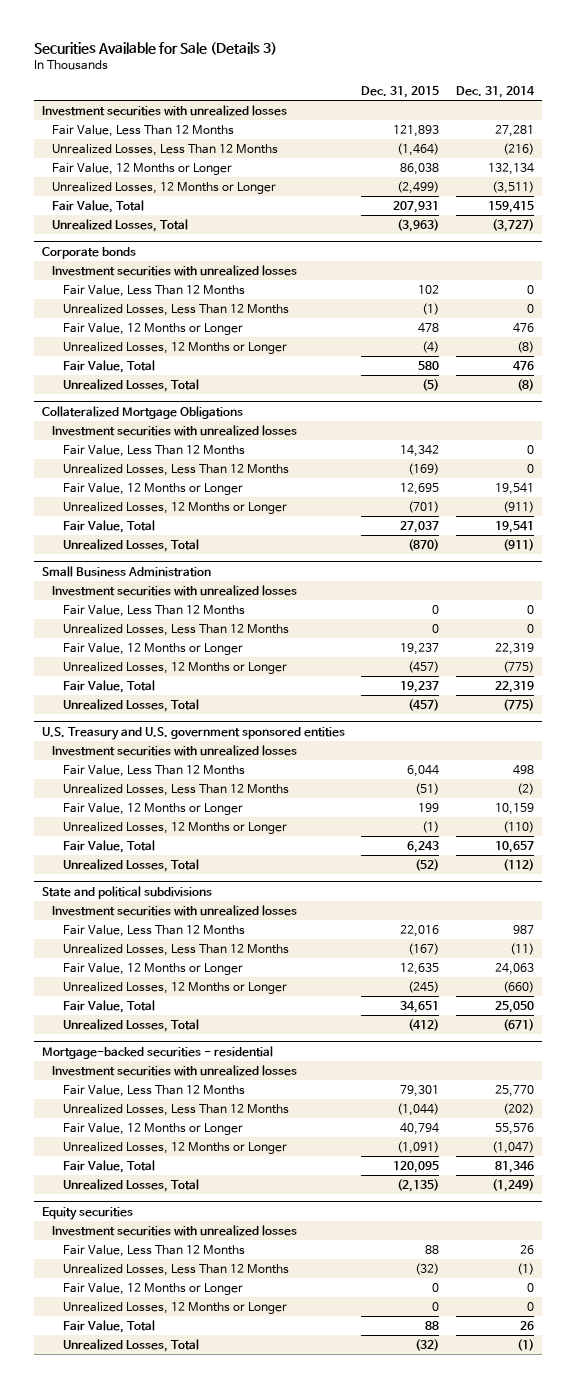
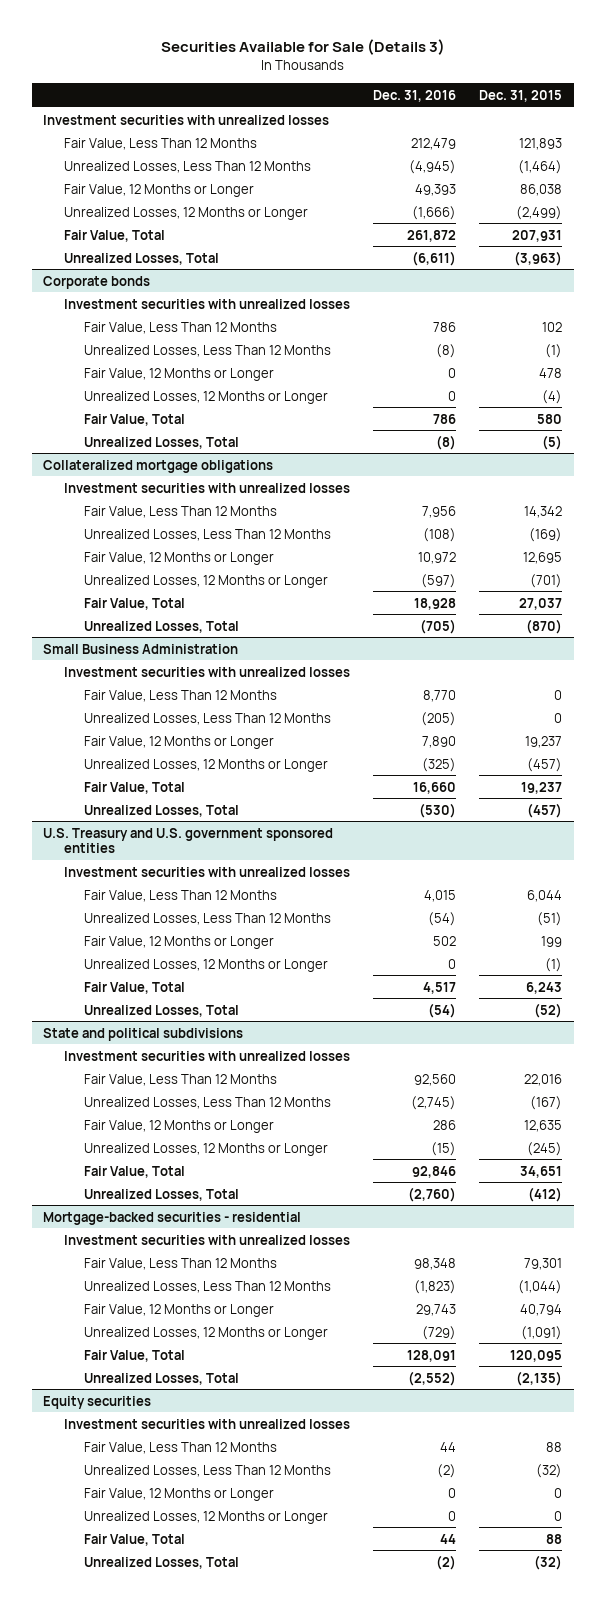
[455,86,535,99] Dec. 31, 2014 -> none
none -> [373,89,457,102] Dec. 31, 2016
[42,405,244,419] Collateralized Mortgage Obligations -> [43,459,274,473] Collateralized mortgage obligations

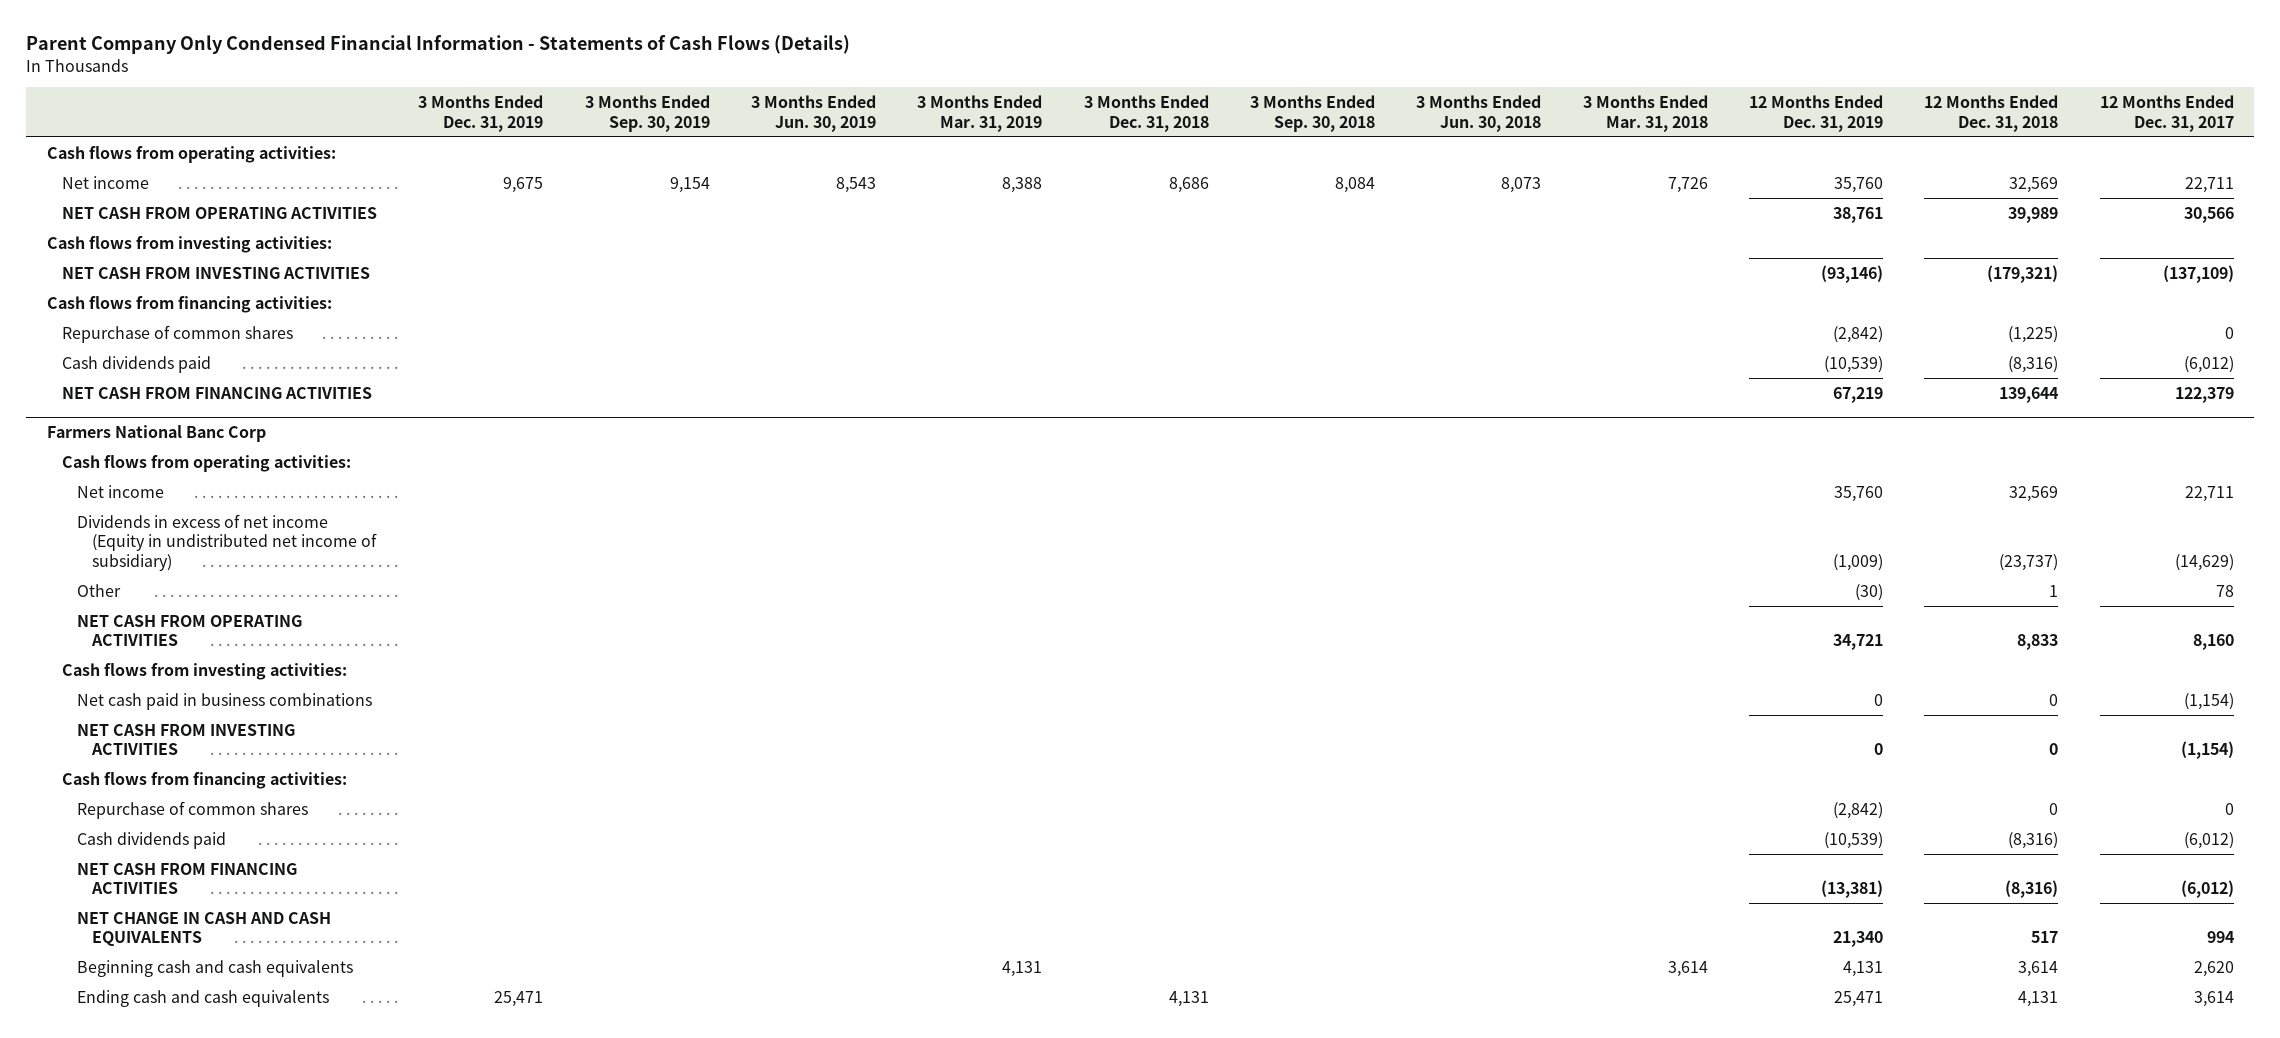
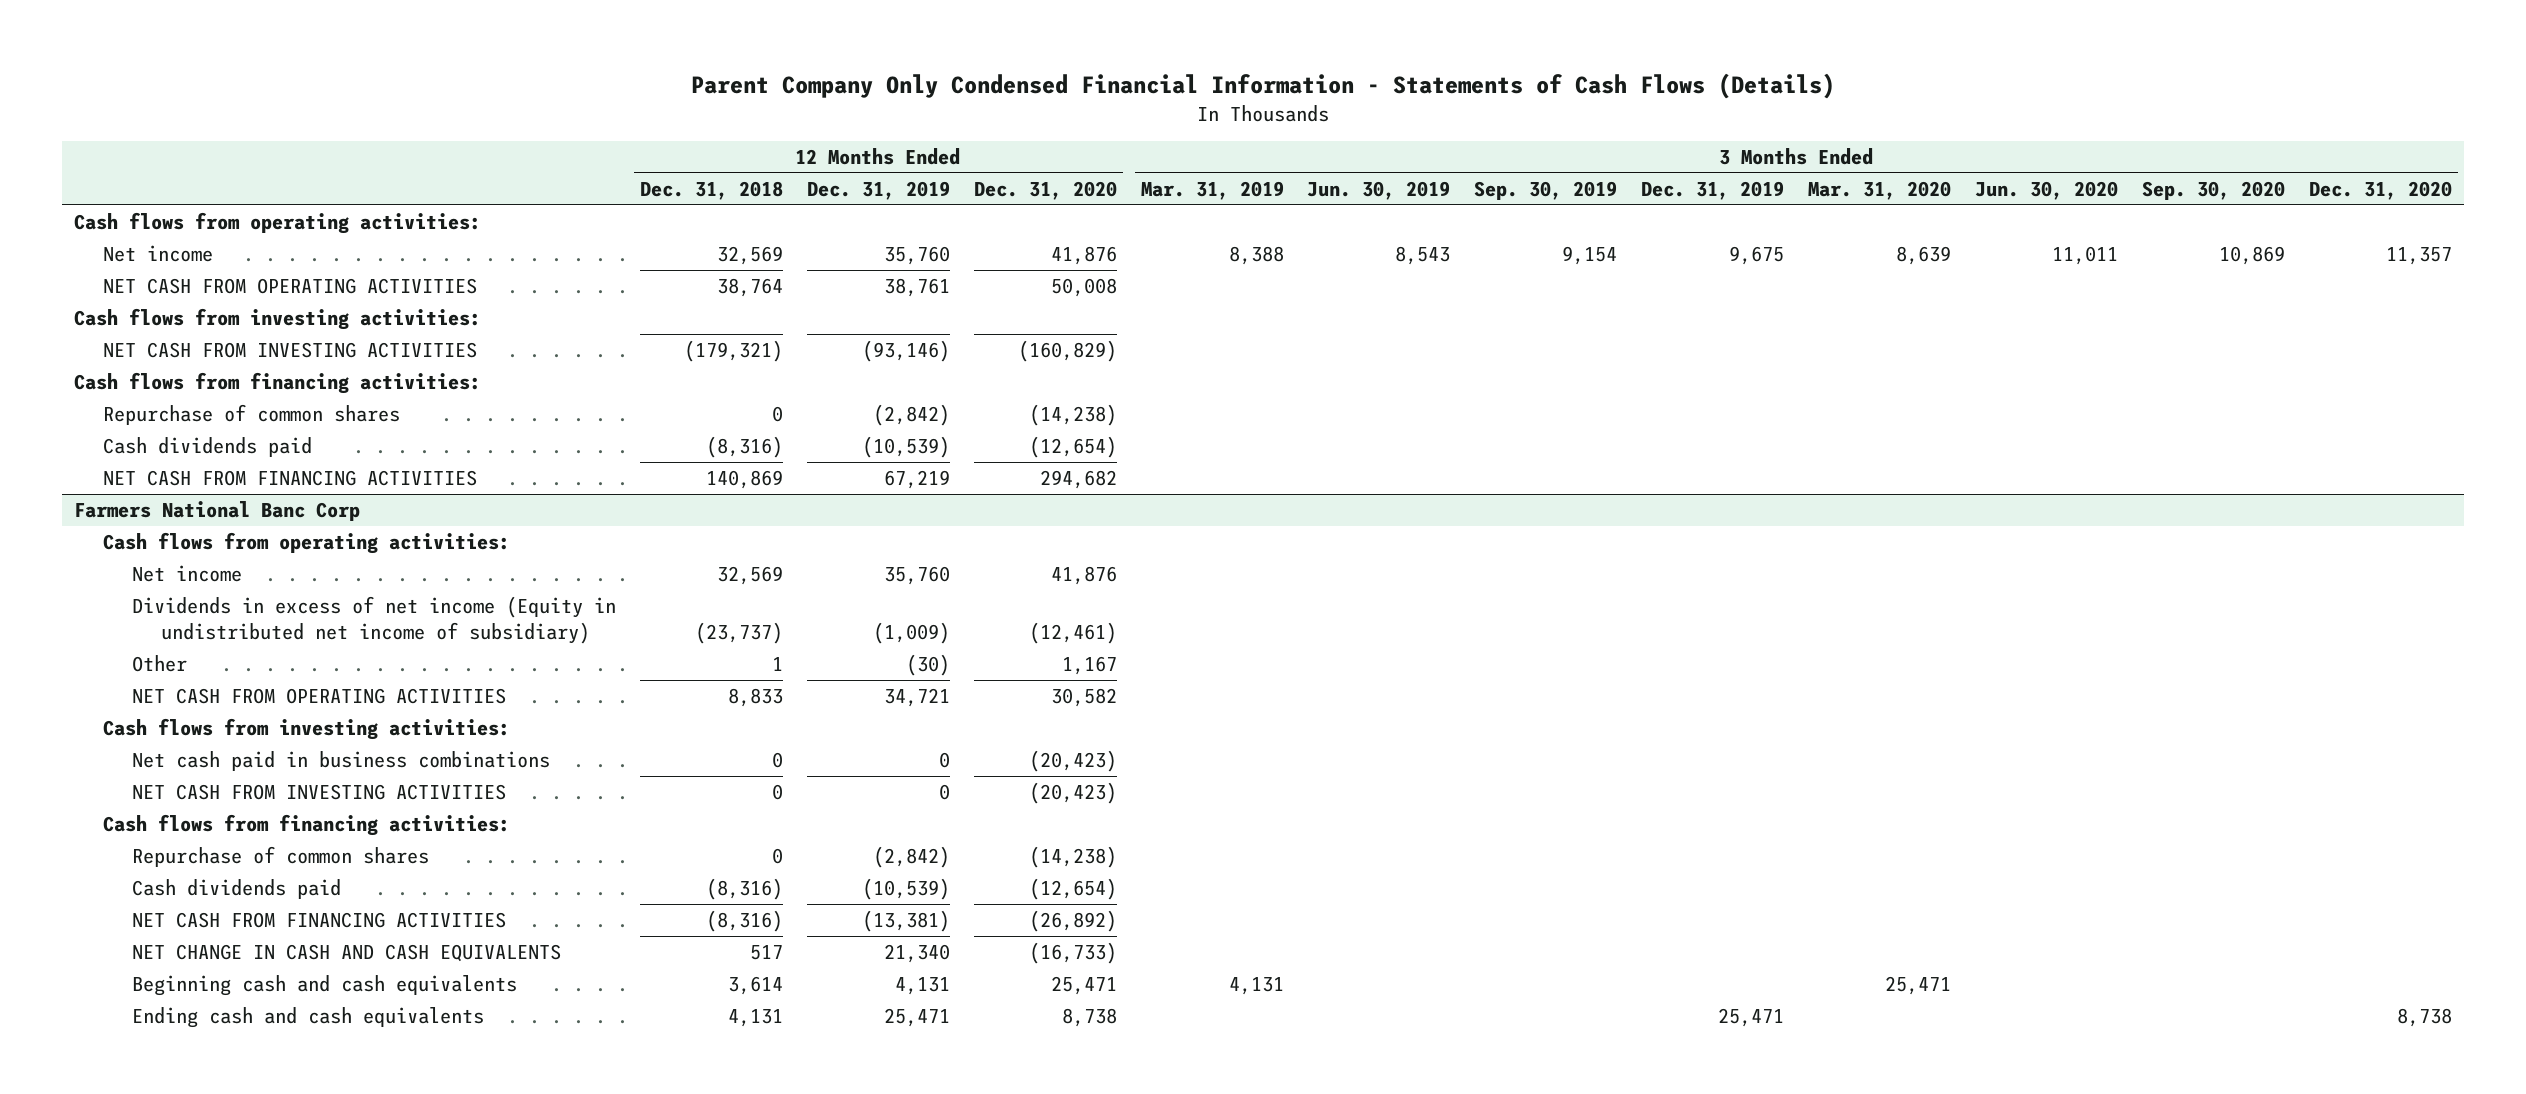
[1083,94,1209,132] 3 Months Ended Dec. 31, 2018 -> none
[1249,94,1375,132] 3 Months Ended Sep. 30, 2018 -> none
[1416,94,1542,132] 3 Months Ended Jun. 30, 2018 -> none
[1582,94,1708,132] 3 Months Ended Mar. 31, 2018 -> none
[2099,94,2234,132] 12 Months Ended Dec. 31, 2017 -> none
none -> [973,180,1117,200] Dec. 31, 2020
none -> [1808,180,1952,200] Mar. 31, 2020
none -> [1974,180,2118,200] Jun. 30, 2020
none -> [2141,180,2285,200] Sep. 30, 2020
none -> [2308,180,2452,200] Dec. 31, 2020
[2008,206,2059,223] 39,989 -> [716,277,783,297] 38,764
[2008,325,2059,343] (1,225) -> [771,405,783,422] 0
[1999,386,2059,403] 139,644 -> [705,469,783,489] 140,869

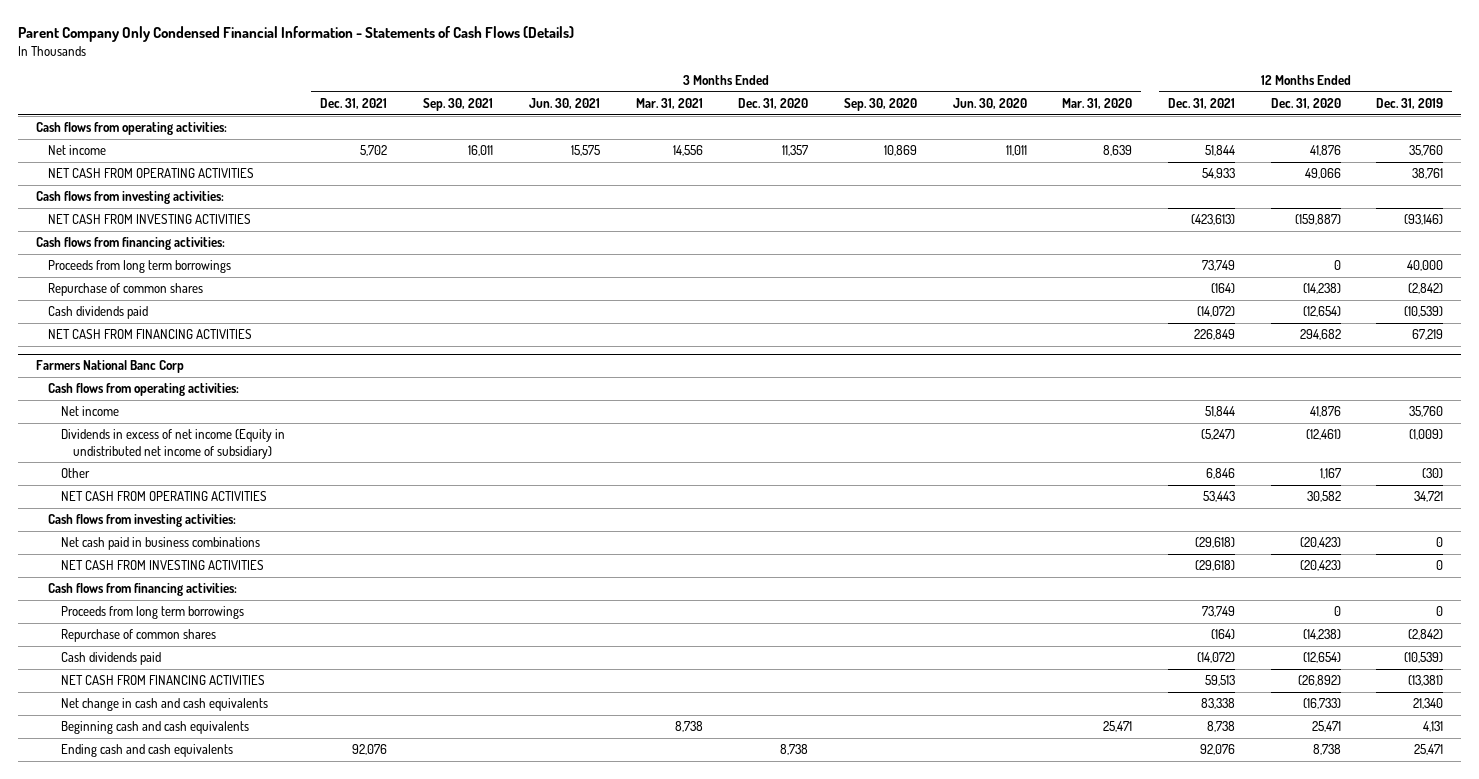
[639,180,783,200] Dec. 31, 2018 -> none
[1140,180,1284,200] Mar. 31, 2019 -> none
[1307,180,1451,200] Jun. 30, 2019 -> none
[1474,180,1618,200] Sep. 30, 2019 -> none
[1641,180,1785,200] Dec. 31, 2019 -> none
none -> [320,98,388,110] Dec. 31, 2021
none -> [423,98,494,112] Sep. 30, 2021
none -> [528,98,600,110] Jun. 30, 2021
none -> [635,98,703,110] Mar. 31, 2021
none -> [1168,98,1236,110] Dec. 31, 2021
[1050,277,1117,297] 50,008 -> [1304,168,1341,180] 49,066
[1017,339,1117,362] (160,829) -> [1294,214,1341,226] (159,887)
none -> [48,260,232,274] Proceeds from long term borrowings
none -> [60,606,244,620] Proceeds from long term borrowings
[132,943,562,962] NET CHANGE IN CASH AND CASH EQUIVALENTS -> [60,698,268,712] Net change in cash and cash equivalents

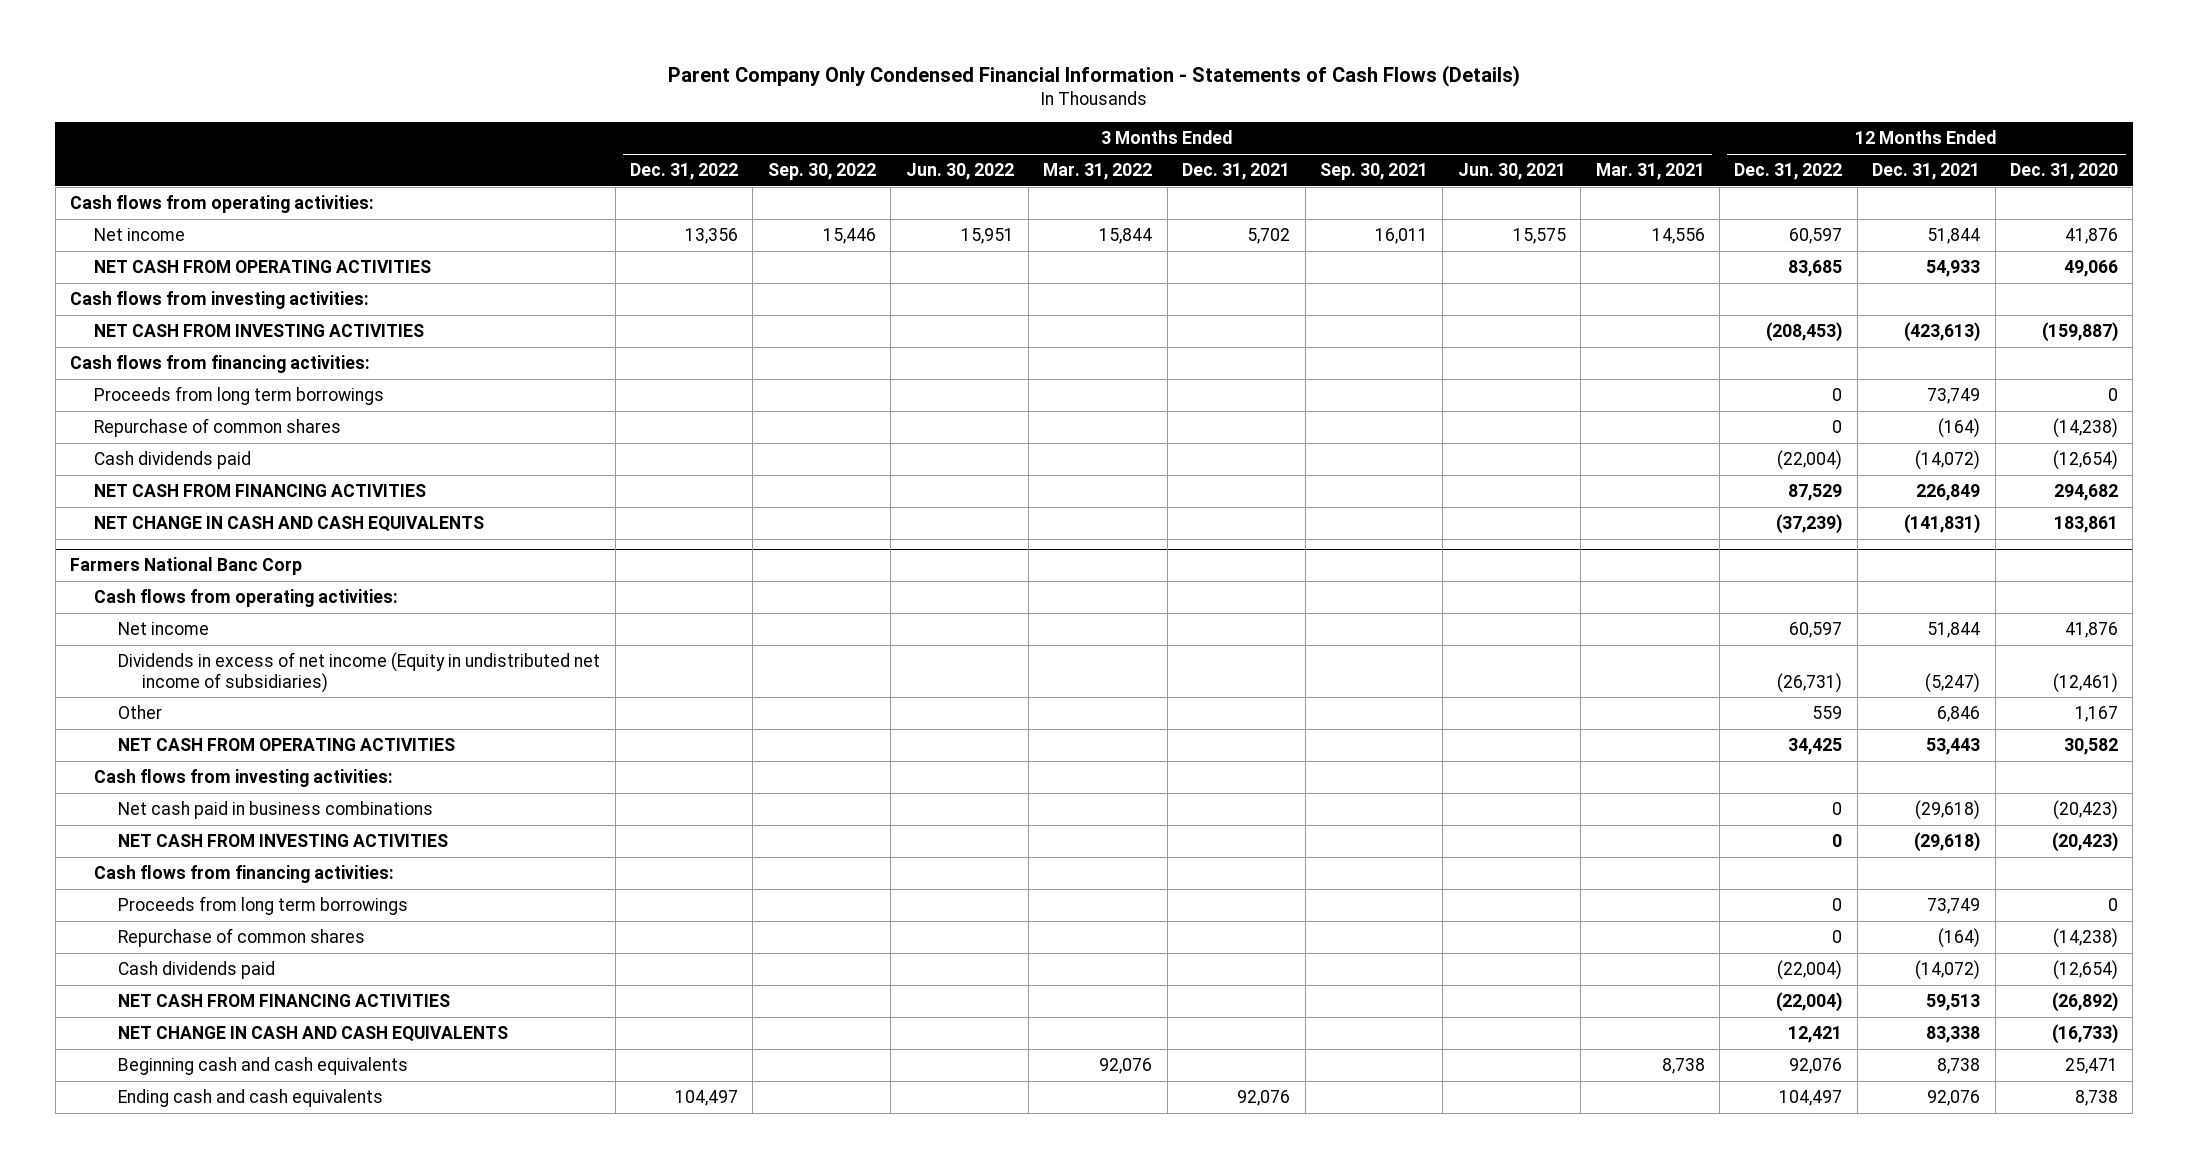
[738,98,809,110] Dec. 31, 2020 -> none
[843,98,917,112] Sep. 30, 2020 -> none
[952,98,1027,110] Jun. 30, 2020 -> none
[1062,98,1133,110] Mar. 31, 2020 -> none
[1376,98,1444,110] Dec. 31, 2019 -> none
none -> [630,162,739,180] Dec. 31, 2022
none -> [767,162,876,180] Sep. 30, 2022
none -> [905,162,1014,180] Jun. 30, 2022
none -> [1043,162,1153,180] Mar. 31, 2022
none -> [1734,162,1843,180] Dec. 31, 2022
none -> [94,515,485,532] NET CHANGE IN CASH AND CASH EQUIVALENTS
[60,429,285,459] Dividends in excess of net income (Equity in undistributed net income of subsidiary) -> [118,651,601,693] Dividends in excess of net income (Equity in undistributed net income of subsidiaries)
[60,698,268,712] Net change in cash and cash equivalents -> [118,1025,509,1042] NET CHANGE IN CASH AND CASH EQUIVALENTS

